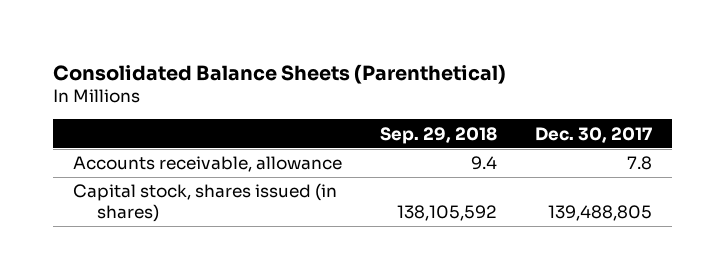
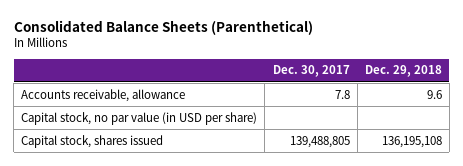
[380,126,498,144] Sep. 29, 2018 -> none
none -> [364,65,442,78] Dec. 29, 2018
none -> [21,111,258,125] Capital stock, no par value (in USD per share)
[72,183,337,223] Capital stock, shares issued (in shares) -> [21,134,164,148] Capital stock, shares issued

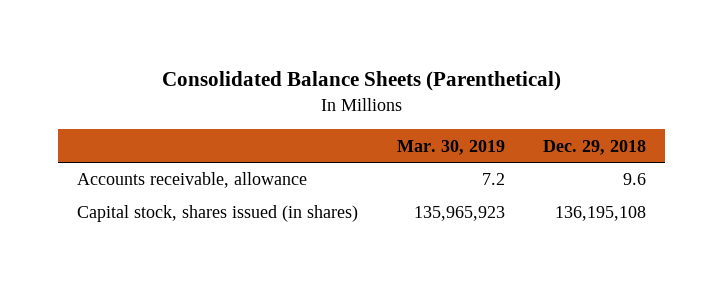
[272,65,350,78] Dec. 30, 2017 -> none
none -> [396,139,505,155] Mar. 30, 2019
[21,111,258,125] Capital stock, no par value (in USD per share) -> none
[21,134,164,148] Capital stock, shares issued -> [77,205,359,223] Capital stock, shares issued (in shares)

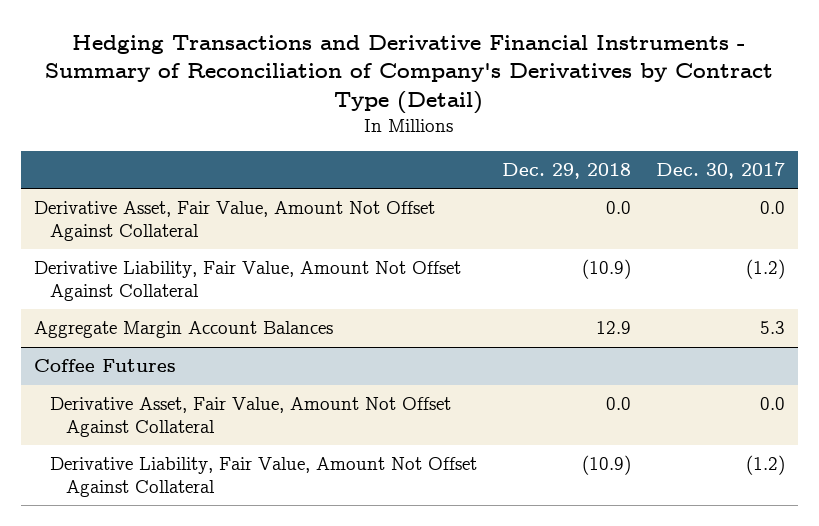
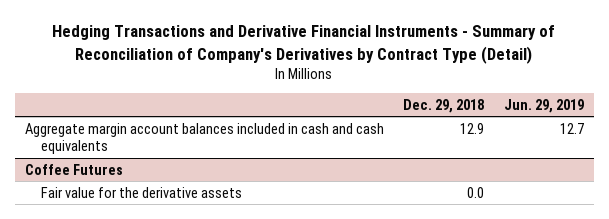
[656,161,786,179] Dec. 30, 2017 -> none
none -> [503,98,584,113] Jun. 29, 2019
[33,201,435,242] Derivative Asset, Fair Value, Amount Not Offset Against Collateral -> none
[33,261,461,302] Derivative Liability, Fair Value, Amount Not Offset Against Collateral -> none
[33,321,333,339] Aggregate Margin Account Balances -> [24,122,384,155] Aggregate margin account balances included in cash and cash equivalents
[49,457,477,498] Derivative Liability, Fair Value, Amount Not Offset Against Collateral -> none
[49,397,451,438] Derivative Asset, Fair Value, Amount Not Offset Against Collateral -> [40,186,242,198] Fair value for the derivative assets

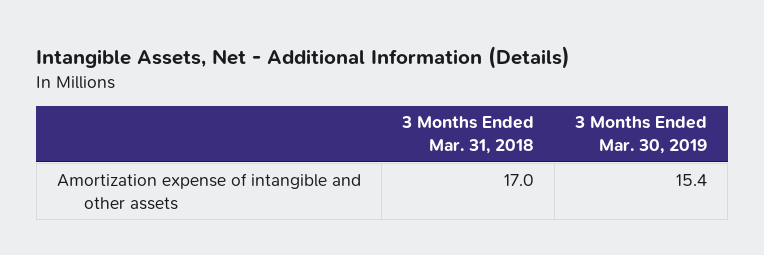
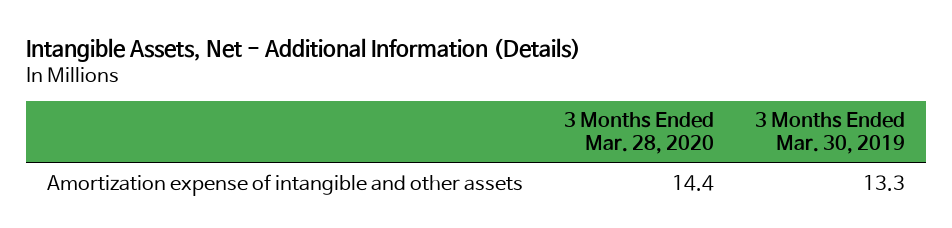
[401,116,535,155] 3 Months Ended Mar. 31, 2018 -> none
none -> [563,112,714,155] 3 Months Ended Mar. 28, 2020
[676,173,708,186] 15.4 -> [863,175,906,192] 13.3

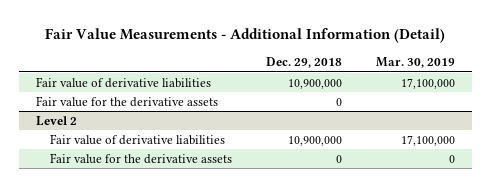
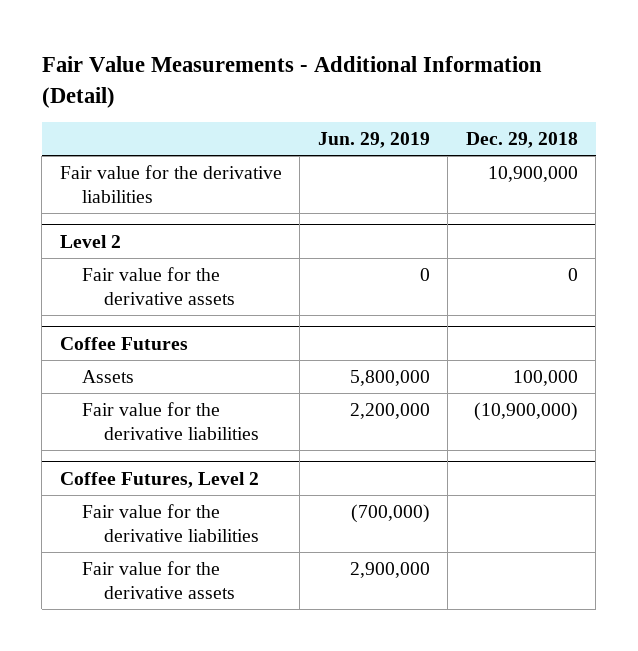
[375,57,455,69] Mar. 30, 2019 -> none
none -> [317,132,430,149] Jun. 29, 2019
[35,95,218,107] Fair value for the derivative assets -> none
[35,76,211,88] Fair value of derivative liabilities -> [59,165,282,203] Fair value for the derivative liabilities
[50,133,226,145] Fair value of derivative liabilities -> none
none -> [59,336,188,350] Coffee Futures
none -> [81,370,134,384] Assets
none -> [81,402,259,440] Fair value for the derivative liabilities
none -> [59,471,259,488] Coffee Futures, Level 2
none -> [81,504,259,542] Fair value for the derivative liabilities
none -> [81,561,235,599] Fair value for the derivative assets

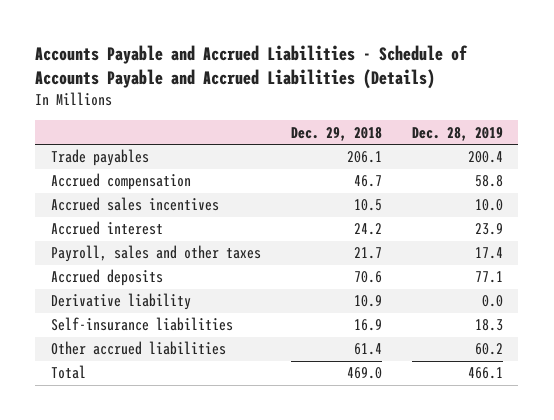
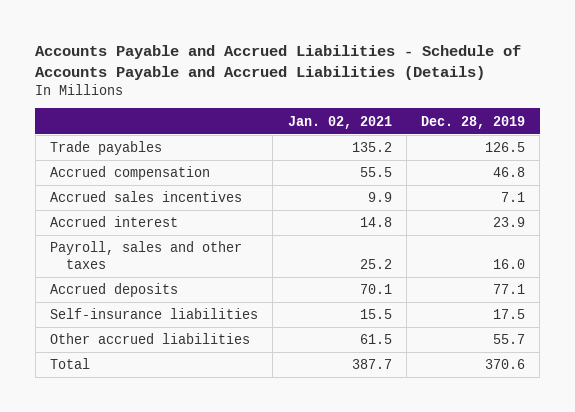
[290,126,382,141] Dec. 29, 2018 -> none
none -> [287,115,392,129] Jan. 02, 2021
[468,151,504,164] 200.4 -> [485,142,526,153] 126.5
[475,175,504,188] 58.8 -> [493,167,526,178] 46.8
[475,199,504,212] 10.0 -> [501,192,526,203] 7.1
[475,247,504,260] 17.4 -> [493,259,526,270] 16.0
[50,293,191,311] Derivative liability -> none
[475,319,504,332] 18.3 -> [493,309,526,320] 17.5
[475,343,504,356] 60.2 -> [493,334,526,345] 55.7
[468,367,504,380] 466.1 -> [485,359,526,370] 370.6

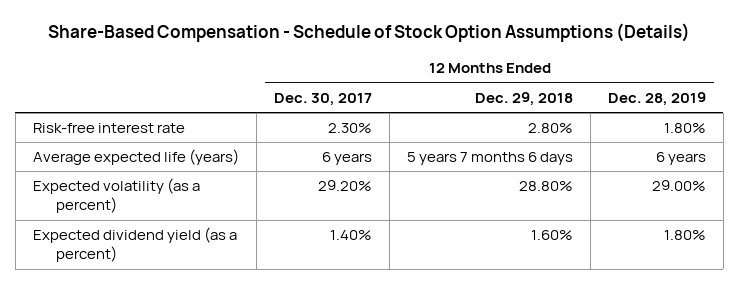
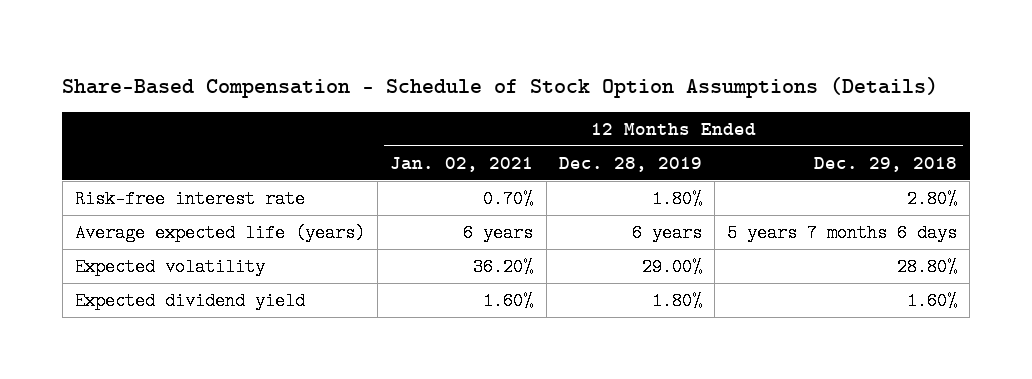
[273,92,372,106] Dec. 30, 2017 -> none
none -> [390,156,534,172] Jan. 02, 2021
[32,178,200,214] Expected volatility (as a percent) -> [75,257,266,276] Expected volatility
[32,227,237,263] Expected dividend yield (as a percent) -> [75,291,306,310] Expected dividend yield

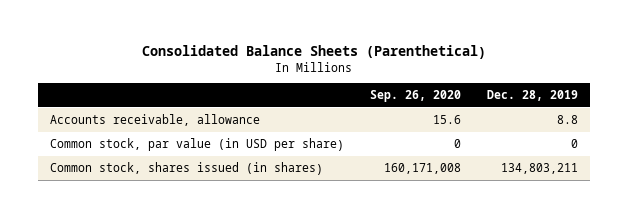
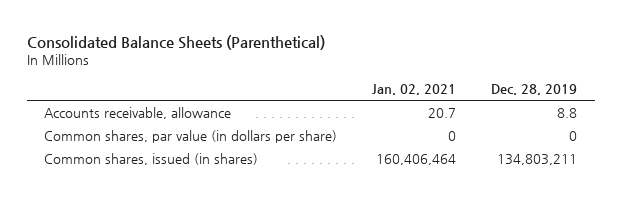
[370,90,462,103] Sep. 26, 2020 -> none
none -> [372,84,457,96] Jan. 02, 2021
[50,137,345,151] Common stock, par value (in USD per share) -> [44,130,338,144] Common shares, par value (in dollars per share)
[50,161,324,175] Common stock, shares issued (in shares) -> [44,153,259,166] Common shares, issued (in shares)

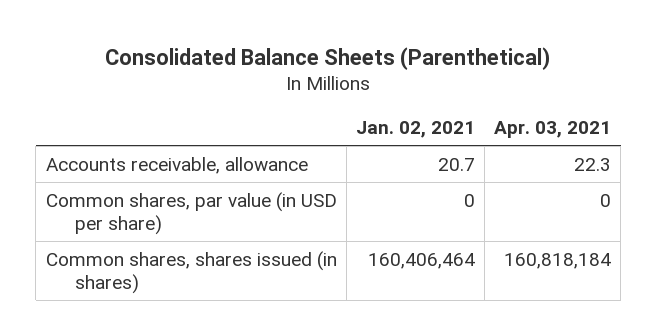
[491,84,578,96] Dec. 28, 2019 -> none
none -> [494,121,612,139] Apr. 03, 2021
[44,130,338,144] Common shares, par value (in dollars per share) -> [45,191,337,235] Common shares, par value (in USD per share)
[44,153,259,166] Common shares, issued (in shares) -> [45,250,337,294] Common shares, shares issued (in shares)

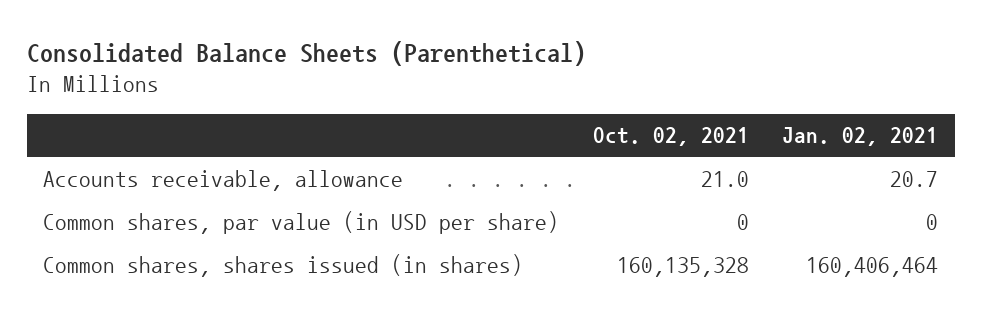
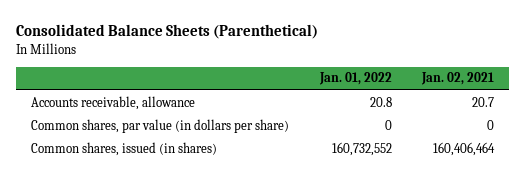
[592,127,749,147] Oct. 02, 2021 -> none
none -> [318,72,392,86] Jan. 01, 2022
[43,210,560,234] Common shares, par value (in USD per share) -> [31,118,290,133] Common shares, par value (in dollars per share)
[43,253,524,277] Common shares, shares issued (in shares) -> [31,141,218,156] Common shares, issued (in shares)

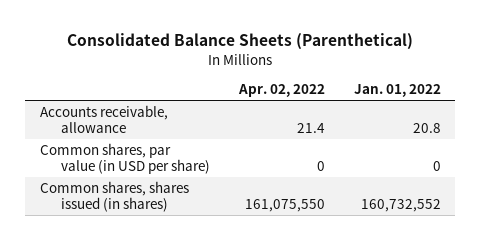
[420,72,494,86] Jan. 02, 2021 -> none
none -> [237,84,325,98] Apr. 02, 2022
[31,118,290,133] Common shares, par value (in dollars per share) -> [39,143,210,174] Common shares, par value (in USD per share)
[31,141,218,156] Common shares, issued (in shares) -> [39,181,189,212] Common shares, shares issued (in shares)

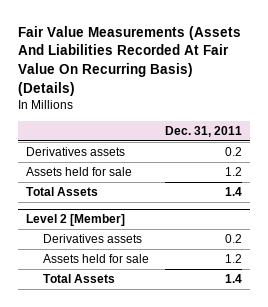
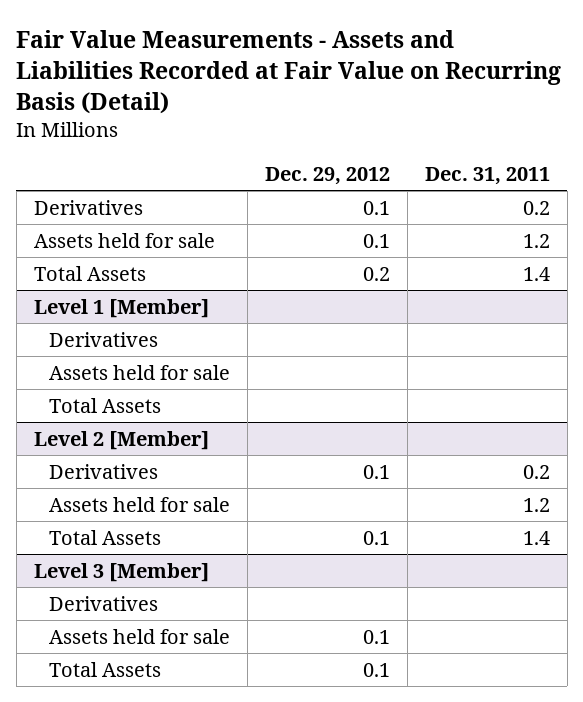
[18,25,242,96] Fair Value Measurements (Assets And Liabilities Recorded At Fair Value On Recurring Basis) (Details) -> [16,29,562,115] Fair Value Measurements - Assets and Liabilities Recorded at Fair Value on Recurring Basis (Detail)
none -> [264,167,390,186] Dec. 29, 2012
[26,147,126,157] Derivatives assets -> [33,199,143,215] Derivatives
none -> [33,298,209,318] Level 1 [Member]
none -> [48,331,158,347] Derivatives
none -> [48,364,230,380] Assets held for sale
none -> [48,397,161,413] Total Assets
[42,234,142,244] Derivatives assets -> [48,463,158,479] Derivatives
none -> [33,562,209,582] Level 3 [Member]
none -> [48,595,158,611] Derivatives
none -> [48,628,230,644] Assets held for sale
none -> [48,661,161,677] Total Assets

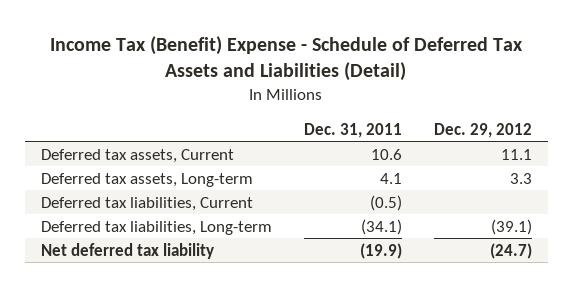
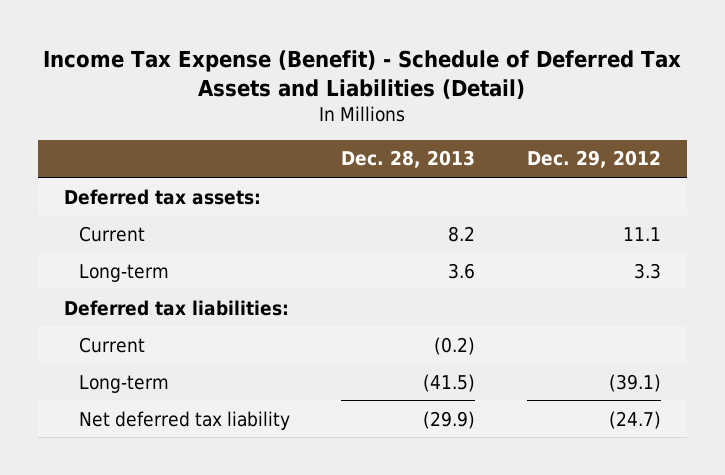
[50,35,524,82] Income Tax (Benefit) Expense - Schedule of Deferred Tax Assets and Liabilities (Detail) -> [43,50,682,99] Income Tax Expense (Benefit) - Schedule of Deferred Tax Assets and Liabilities (Detail)
[303,122,402,138] Dec. 31, 2011 -> none
none -> [341,150,476,169] Dec. 28, 2013
none -> [63,188,261,205] Deferred tax assets:
[40,148,234,163] Deferred tax assets, Current -> [78,225,145,242] Current
[40,172,253,187] Deferred tax assets, Long-term -> [78,263,169,282] Long-term
none -> [63,299,289,316] Deferred tax liabilities:
[40,196,253,211] Deferred tax liabilities, Current -> [78,336,145,353] Current
[40,220,272,235] Deferred tax liabilities, Long-term -> [78,374,169,393] Long-term

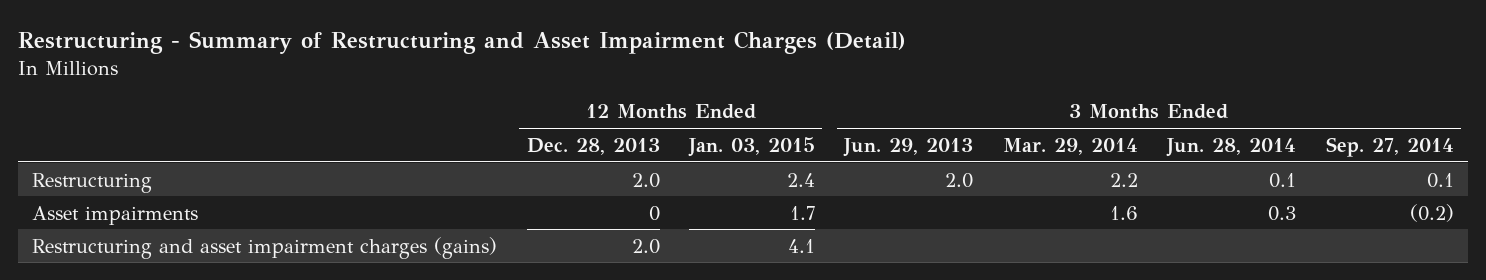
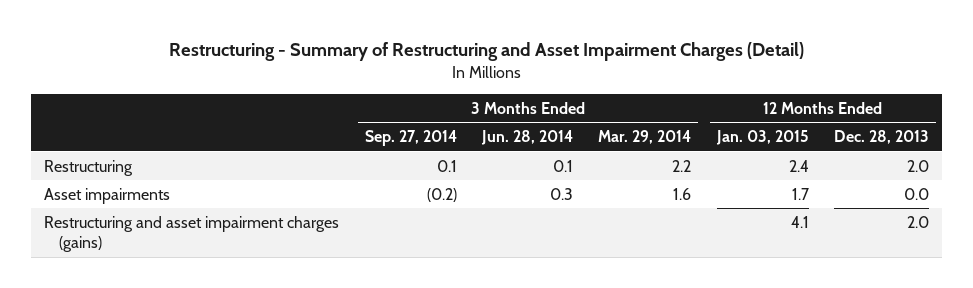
[843,137,974,157] Jun. 29, 2013 -> none
[648,205,660,221] 0 -> [904,187,930,200] 0.0

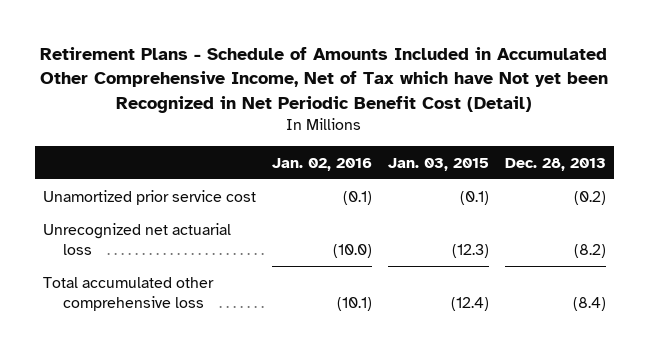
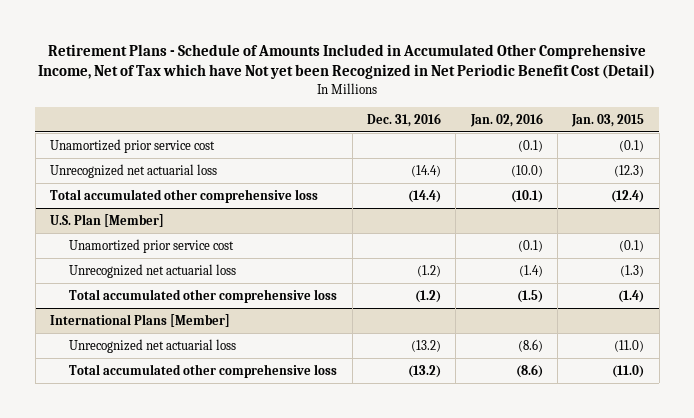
[504,157,606,171] Dec. 28, 2013 -> none
none -> [366,112,441,127] Dec. 31, 2016
none -> [49,213,164,227] U.S. Plan [Member]
none -> [69,238,235,253] Unamortized prior service cost
none -> [69,263,237,278] Unrecognized net actuarial loss
none -> [69,288,338,303] Total accumulated other comprehensive loss
none -> [49,313,230,327] International Plans [Member]
none -> [69,338,237,353] Unrecognized net actuarial loss
none -> [69,363,338,378] Total accumulated other comprehensive loss

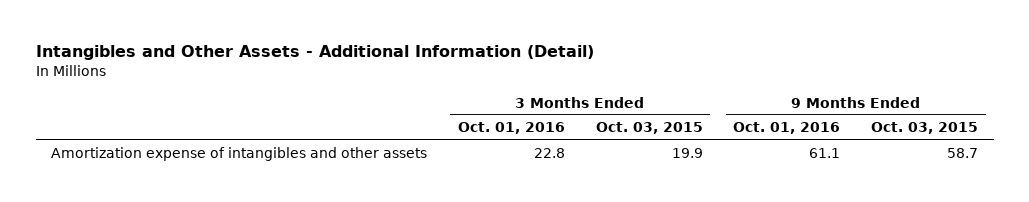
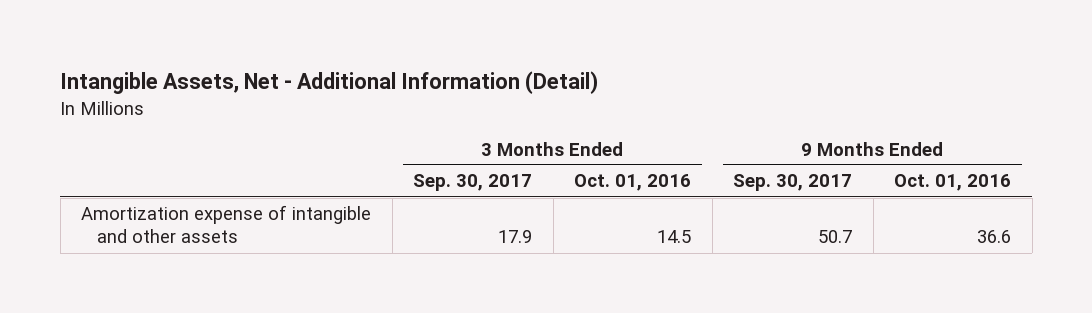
[35,45,594,61] Intangibles and Other Assets - Additional Information (Detail) -> [60,71,599,95] Intangible Assets, Net - Additional Information (Detail)
[595,122,703,135] Oct. 03, 2015 -> none
[871,122,979,135] Oct. 03, 2015 -> none
none -> [413,174,533,192] Sep. 30, 2017
none -> [733,174,853,192] Sep. 30, 2017
[51,147,428,162] Amortization expense of intangibles and other assets -> [81,205,372,244] Amortization expense of intangible and other assets
[533,148,565,159] 22.8 -> [657,230,692,244] 14.5
[809,148,841,159] 61.1 -> [977,230,1012,244] 36.6

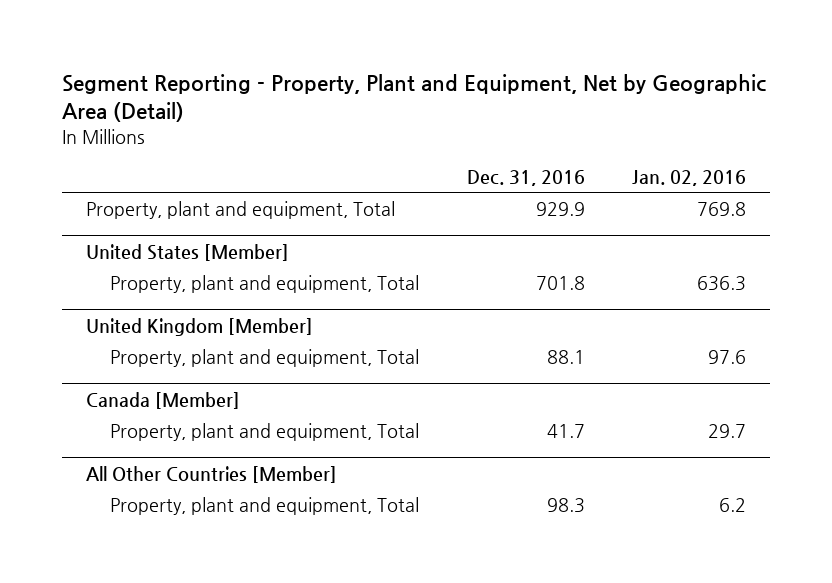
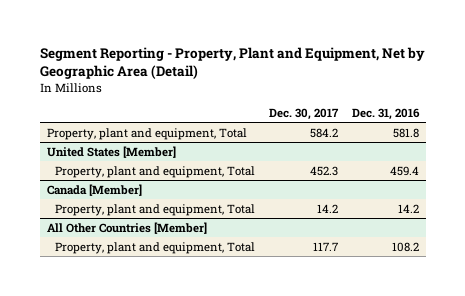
[632,169,747,186] Jan. 02, 2016 -> none
none -> [269,108,340,121] Dec. 30, 2017
[535,202,585,217] 929.9 -> [392,127,419,138] 581.8
[86,317,314,336] United Kingdom [Member] -> none
[109,349,419,368] Property, plant and equipment, Total -> none
[535,276,585,291] 701.8 -> [389,165,419,176] 459.4
[546,424,585,439] 41.7 -> [397,203,419,213] 14.2
[546,498,585,514] 98.3 -> [391,241,419,252] 108.2

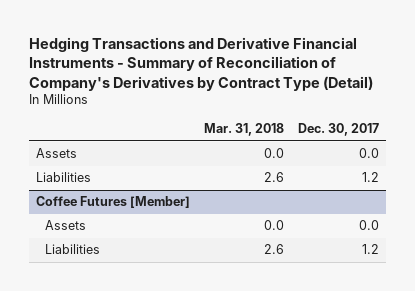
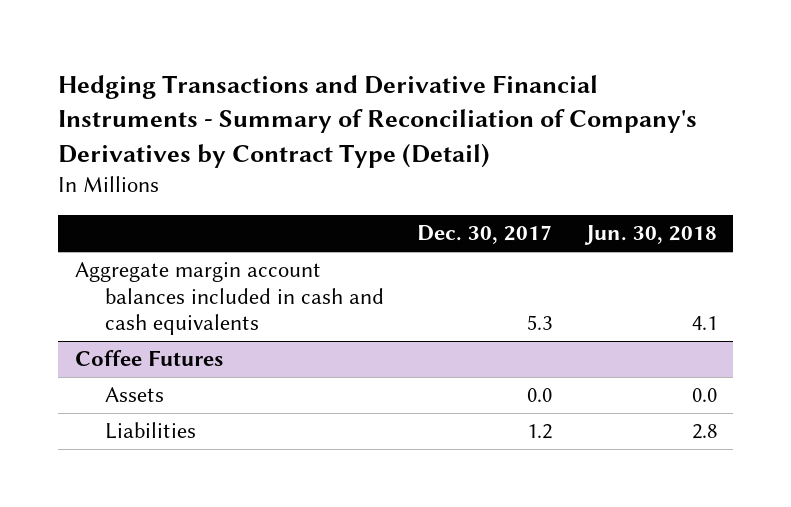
[204,123,285,137] Mar. 31, 2018 -> none
none -> [583,225,717,246] Jun. 30, 2018
[36,148,78,159] Assets -> none
[36,172,92,183] Liabilities -> none
none -> [74,262,384,335] Aggregate margin account balances included in cash and cash equivalents
[36,196,191,209] Coffee Futures [Member] -> [74,350,223,367] Coffee Futures

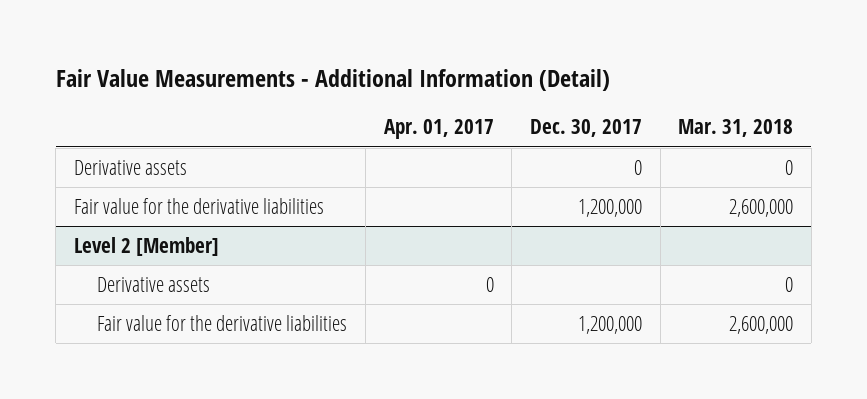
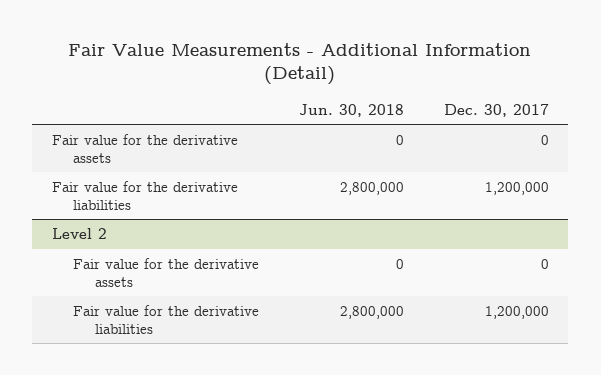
[383,119,494,140] Apr. 01, 2017 -> none
[678,119,794,138] Mar. 31, 2018 -> none
none -> [298,103,404,117] Jun. 30, 2018
[73,159,187,175] Derivative assets -> none
none -> [51,134,238,163] Fair value for the derivative assets
[97,276,211,292] Derivative assets -> none
[73,236,219,256] Level 2 [Member] -> [51,228,107,240] Level 2
none -> [73,258,260,287] Fair value for the derivative assets

